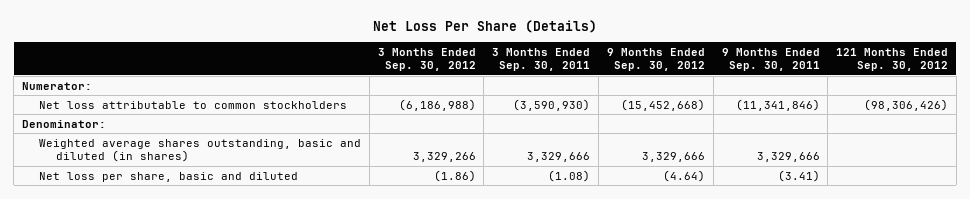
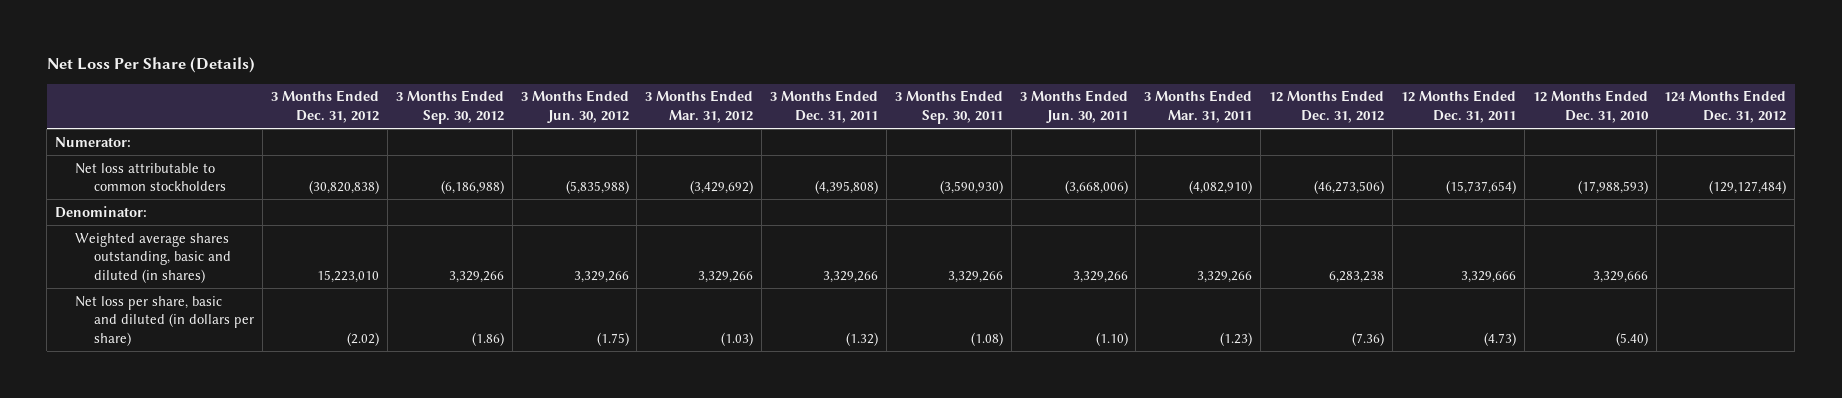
[606,47,705,71] 9 Months Ended Sep. 30, 2012 -> none
[721,47,820,71] 9 Months Ended Sep. 30, 2011 -> none
[836,47,949,71] 121 Months Ended Sep. 30, 2012 -> none
none -> [271,90,380,123] 3 Months Ended Dec. 31, 2012
none -> [520,90,629,123] 3 Months Ended Jun. 30, 2012
none -> [645,90,754,123] 3 Months Ended Mar. 31, 2012
none -> [770,90,879,123] 3 Months Ended Dec. 31, 2011
none -> [1019,90,1128,123] 3 Months Ended Jun. 30, 2011
none -> [1144,90,1253,123] 3 Months Ended Mar. 31, 2011
none -> [1269,90,1385,123] 12 Months Ended Dec. 31, 2012
none -> [1400,90,1516,123] 12 Months Ended Dec. 31, 2011
none -> [1532,90,1649,123] 12 Months Ended Dec. 31, 2010
none -> [1664,90,1787,123] 124 Months Ended Dec. 31, 2012
[527,152,591,163] 3,329,666 -> [947,270,1003,283] 3,329,266
[39,171,299,182] Net loss per share, basic and diluted -> [74,295,255,346] Net loss per share, basic and diluted (in dollars per share)

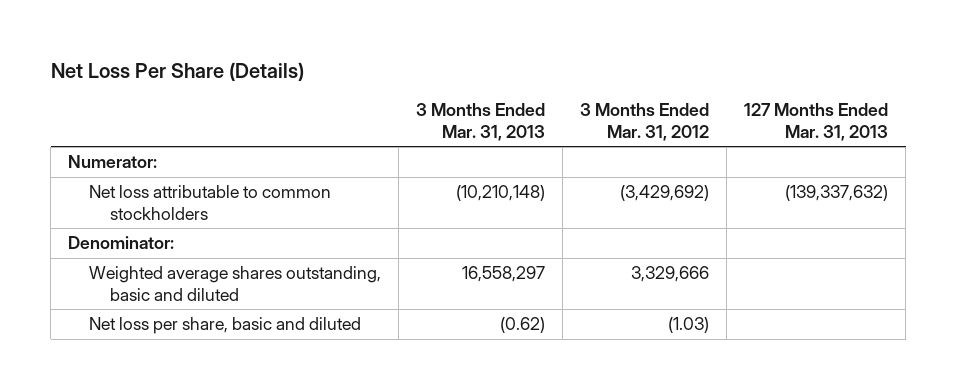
[271,90,380,123] 3 Months Ended Dec. 31, 2012 -> none
[395,90,504,124] 3 Months Ended Sep. 30, 2012 -> none
[520,90,629,123] 3 Months Ended Jun. 30, 2012 -> none
[770,90,879,123] 3 Months Ended Dec. 31, 2011 -> none
[894,90,1003,124] 3 Months Ended Sep. 30, 2011 -> none
[1019,90,1128,123] 3 Months Ended Jun. 30, 2011 -> none
[1144,90,1253,123] 3 Months Ended Mar. 31, 2011 -> none
[1269,90,1385,123] 12 Months Ended Dec. 31, 2012 -> none
[1400,90,1516,123] 12 Months Ended Dec. 31, 2011 -> none
[1532,90,1649,123] 12 Months Ended Dec. 31, 2010 -> none
[1664,90,1787,123] 124 Months Ended Dec. 31, 2012 -> none
none -> [416,103,546,141] 3 Months Ended Mar. 31, 2013
none -> [744,103,889,141] 127 Months Ended Mar. 31, 2013
[74,232,232,283] Weighted average shares outstanding, basic and diluted (in shares) -> [89,266,382,301] Weighted average shares outstanding, basic and diluted
[698,270,754,283] 3,329,266 -> [631,266,710,283] 3,329,666
[74,295,255,346] Net loss per share, basic and diluted (in dollars per share) -> [89,317,362,335] Net loss per share, basic and diluted

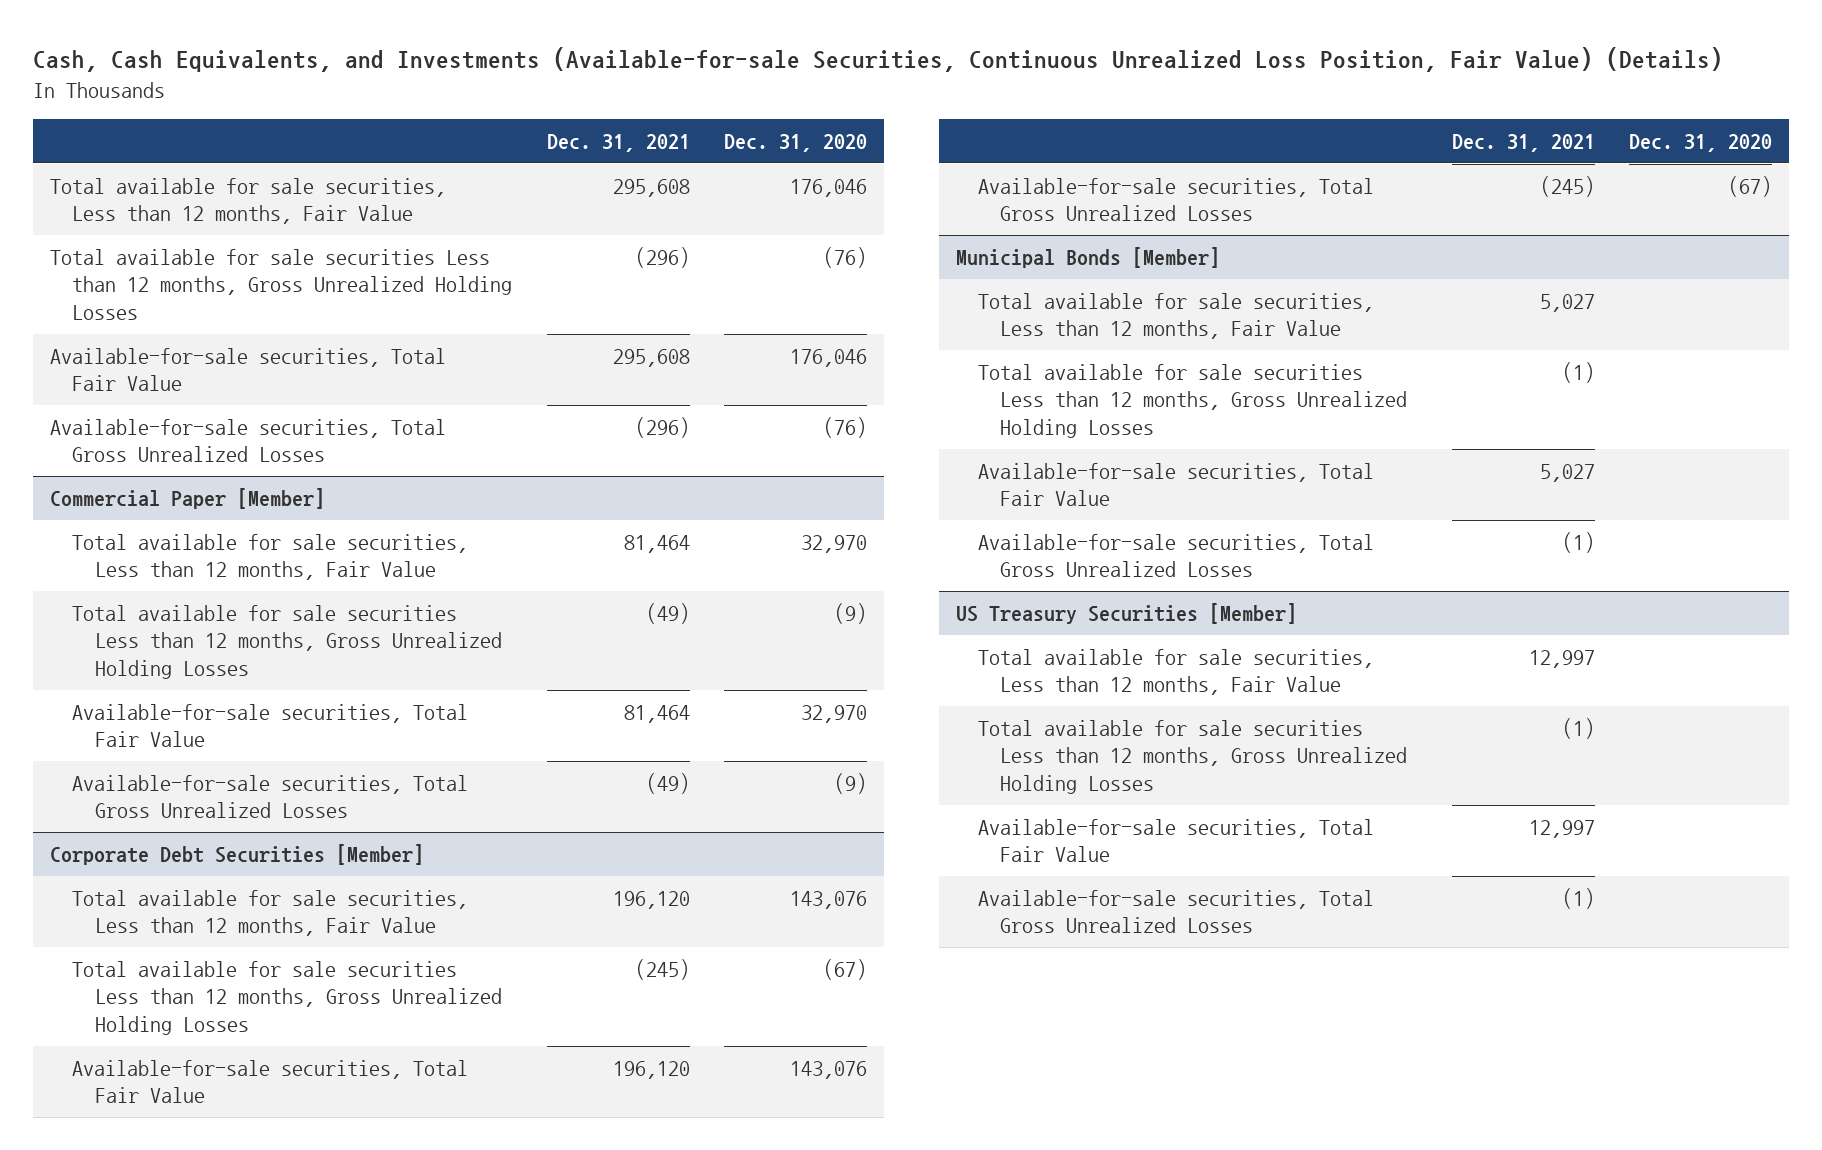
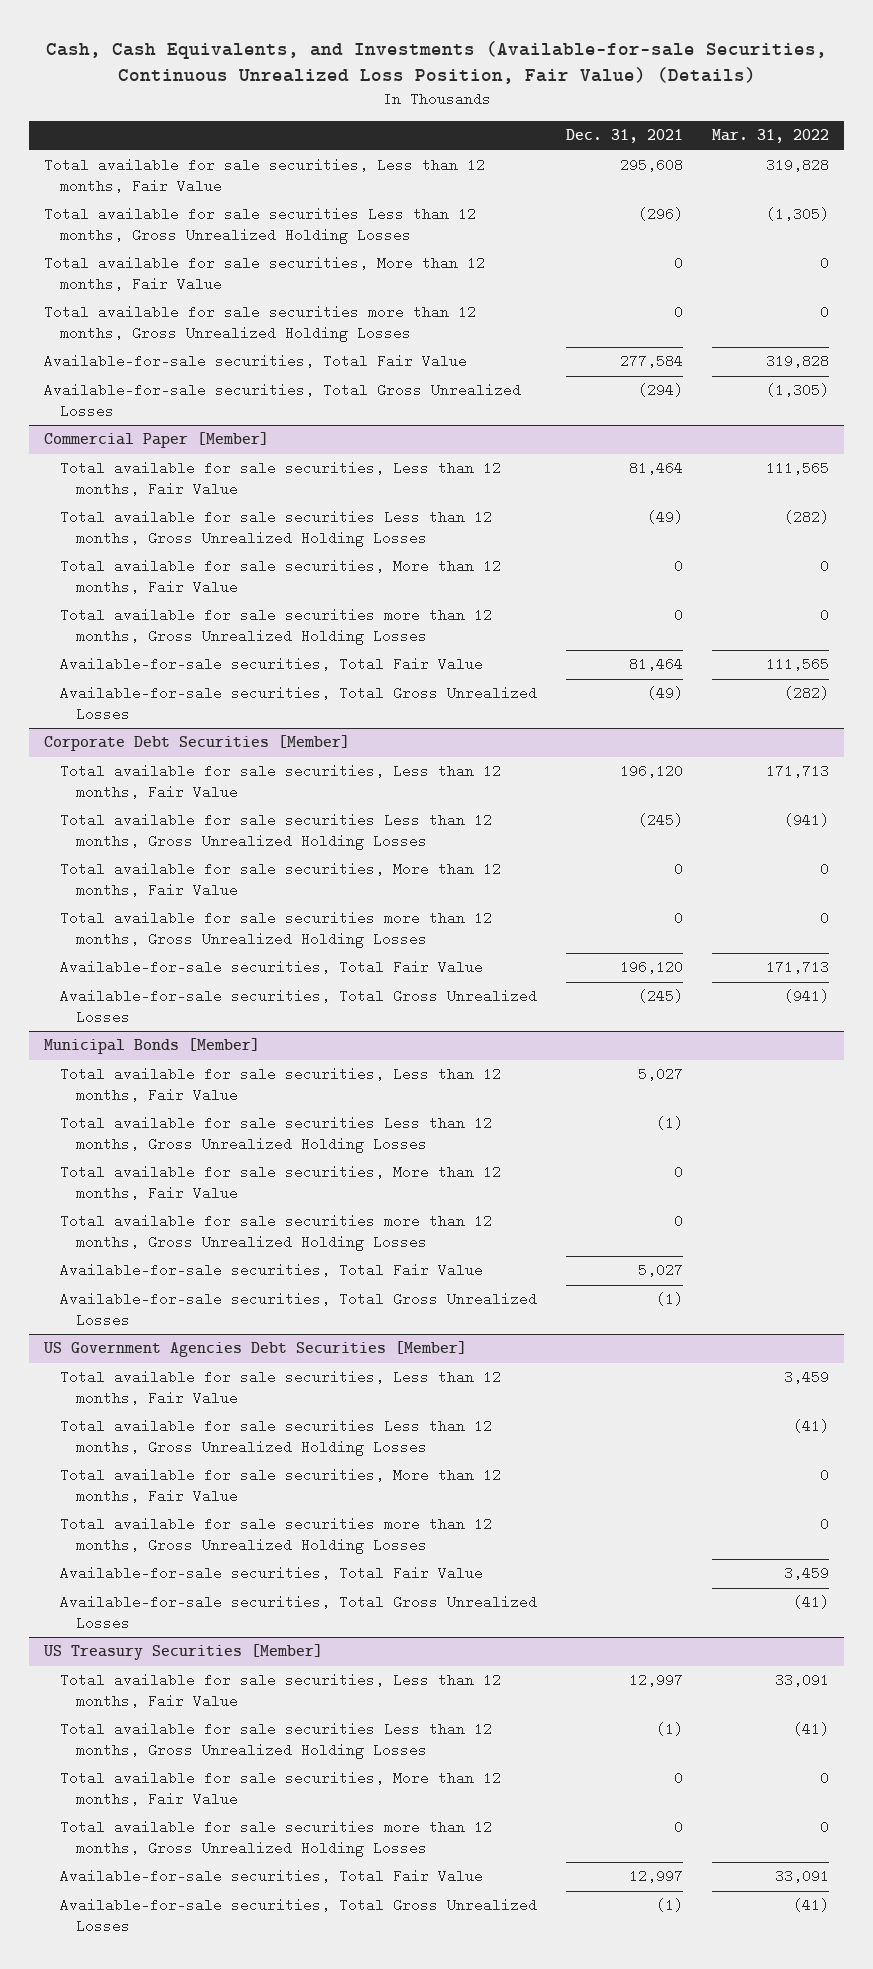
[723,133,867,152] Dec. 31, 2020 -> none
none -> [712,129,830,144] Mar. 31, 2022
none -> [43,256,485,292] Total available for sale securities, More than 12 months, Fair Value
none -> [43,305,476,343] Total available for sale securities more than 12 months, Gross Unrealized Holding Losses
[612,348,690,367] 295,608 -> [620,354,684,369] 277,584
[634,416,690,438] (296) -> [638,383,684,398] (294)
none -> [60,559,502,595] Total available for sale securities, More than 12 months, Fair Value
none -> [60,608,493,646] Total available for sale securities more than 12 months, Gross Unrealized Holding Losses
none -> [60,862,502,898] Total available for sale securities, More than 12 months, Fair Value
none -> [60,911,493,949] Total available for sale securities more than 12 months, Gross Unrealized Holding Losses
none -> [60,1165,502,1201] Total available for sale securities, More than 12 months, Fair Value
none -> [60,1214,493,1252] Total available for sale securities more than 12 months, Gross Unrealized Holding Losses
none -> [42,1341,467,1358] US Government Agencies Debt Securities [Member]
none -> [60,1370,502,1406] Total available for sale securities, Less than 12 months, Fair Value
none -> [60,1419,493,1457] Total available for sale securities Less than 12 months, Gross Unrealized Holding Losses
none -> [60,1468,502,1504] Total available for sale securities, More than 12 months, Fair Value
none -> [60,1517,493,1555] Total available for sale securities more than 12 months, Gross Unrealized Holding Losses
none -> [60,1566,484,1581] Available-for-sale securities, Total Fair Value
none -> [60,1595,538,1631] Available-for-sale securities, Total Gross Unrealized Losses
none -> [60,1771,502,1807] Total available for sale securities, More than 12 months, Fair Value
none -> [60,1820,493,1858] Total available for sale securities more than 12 months, Gross Unrealized Holding Losses

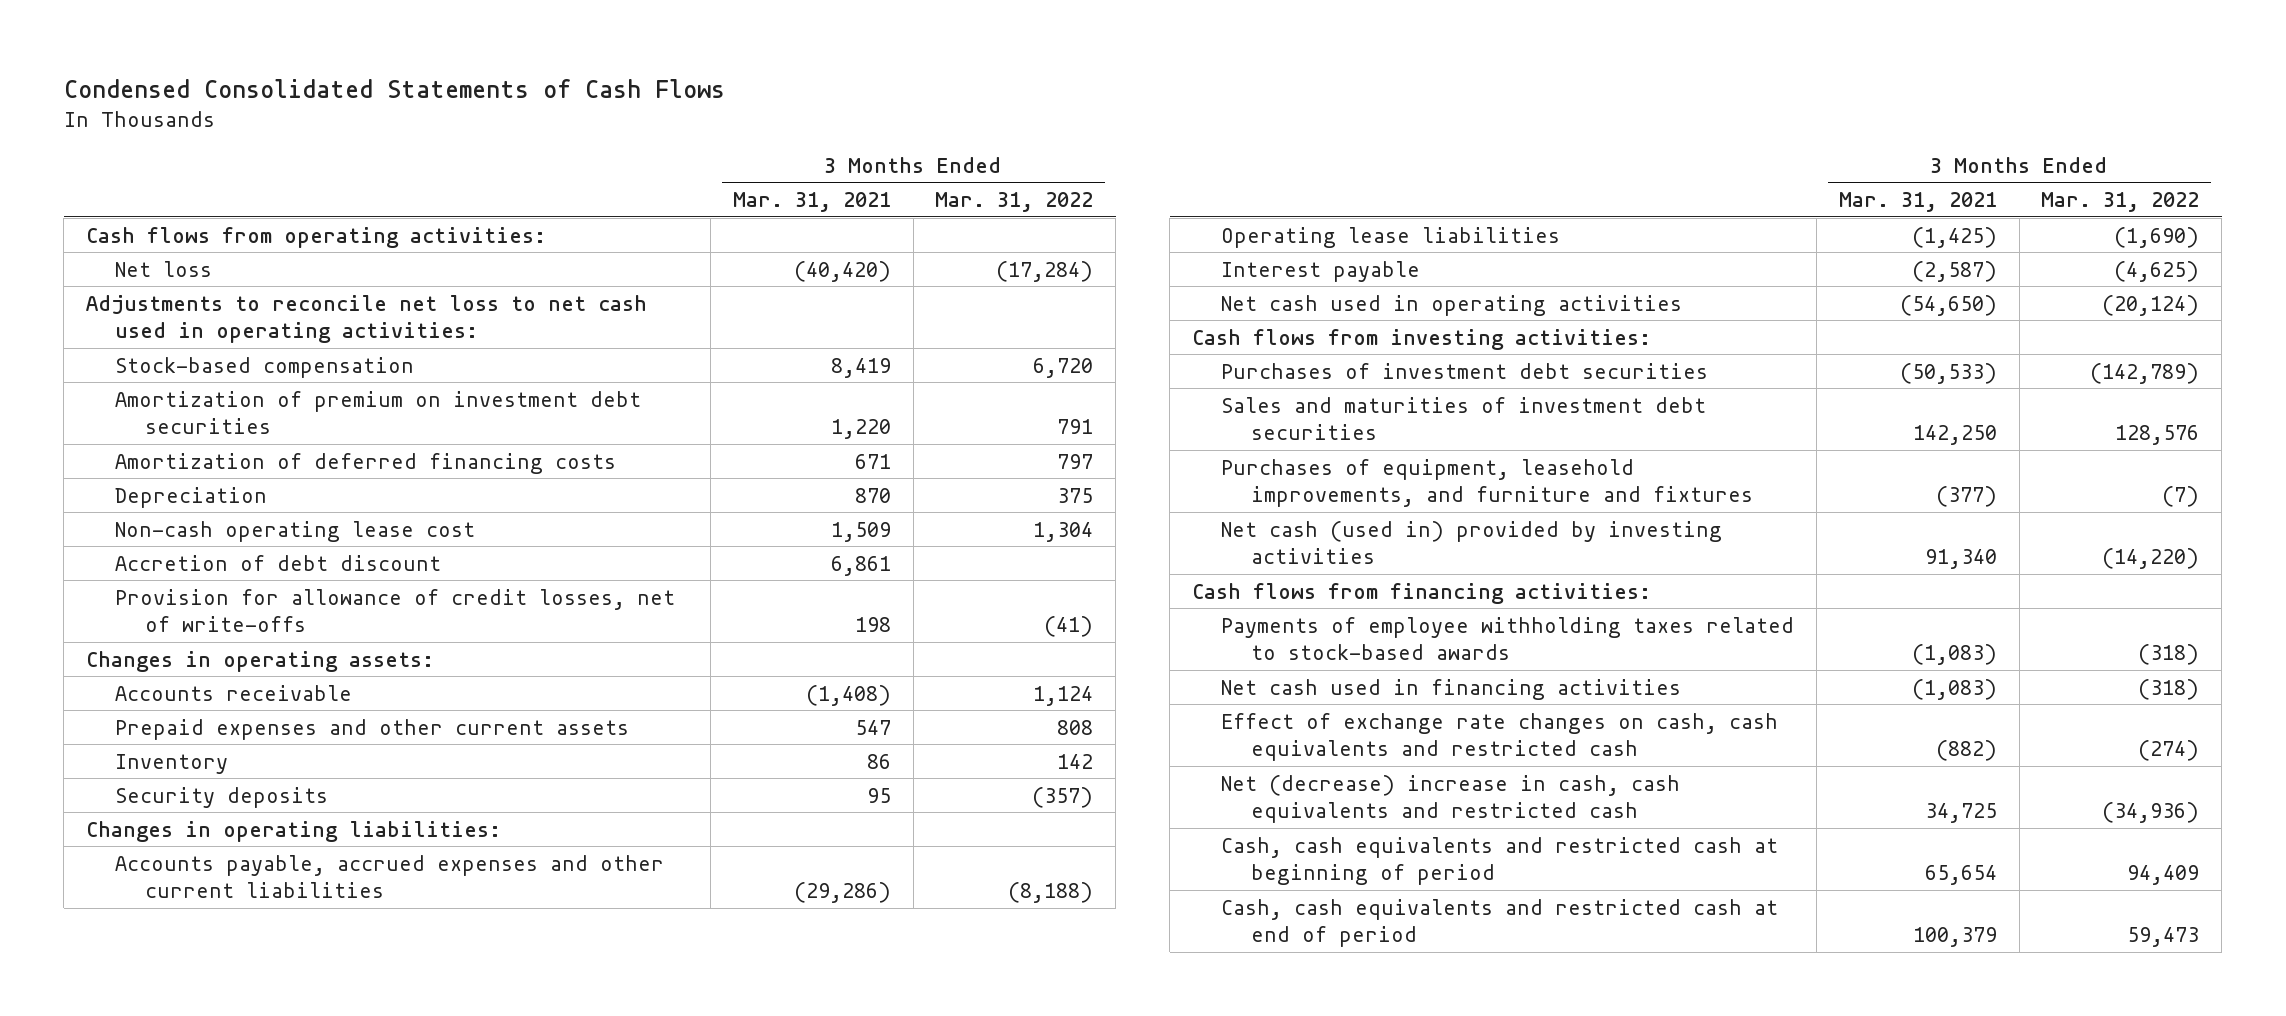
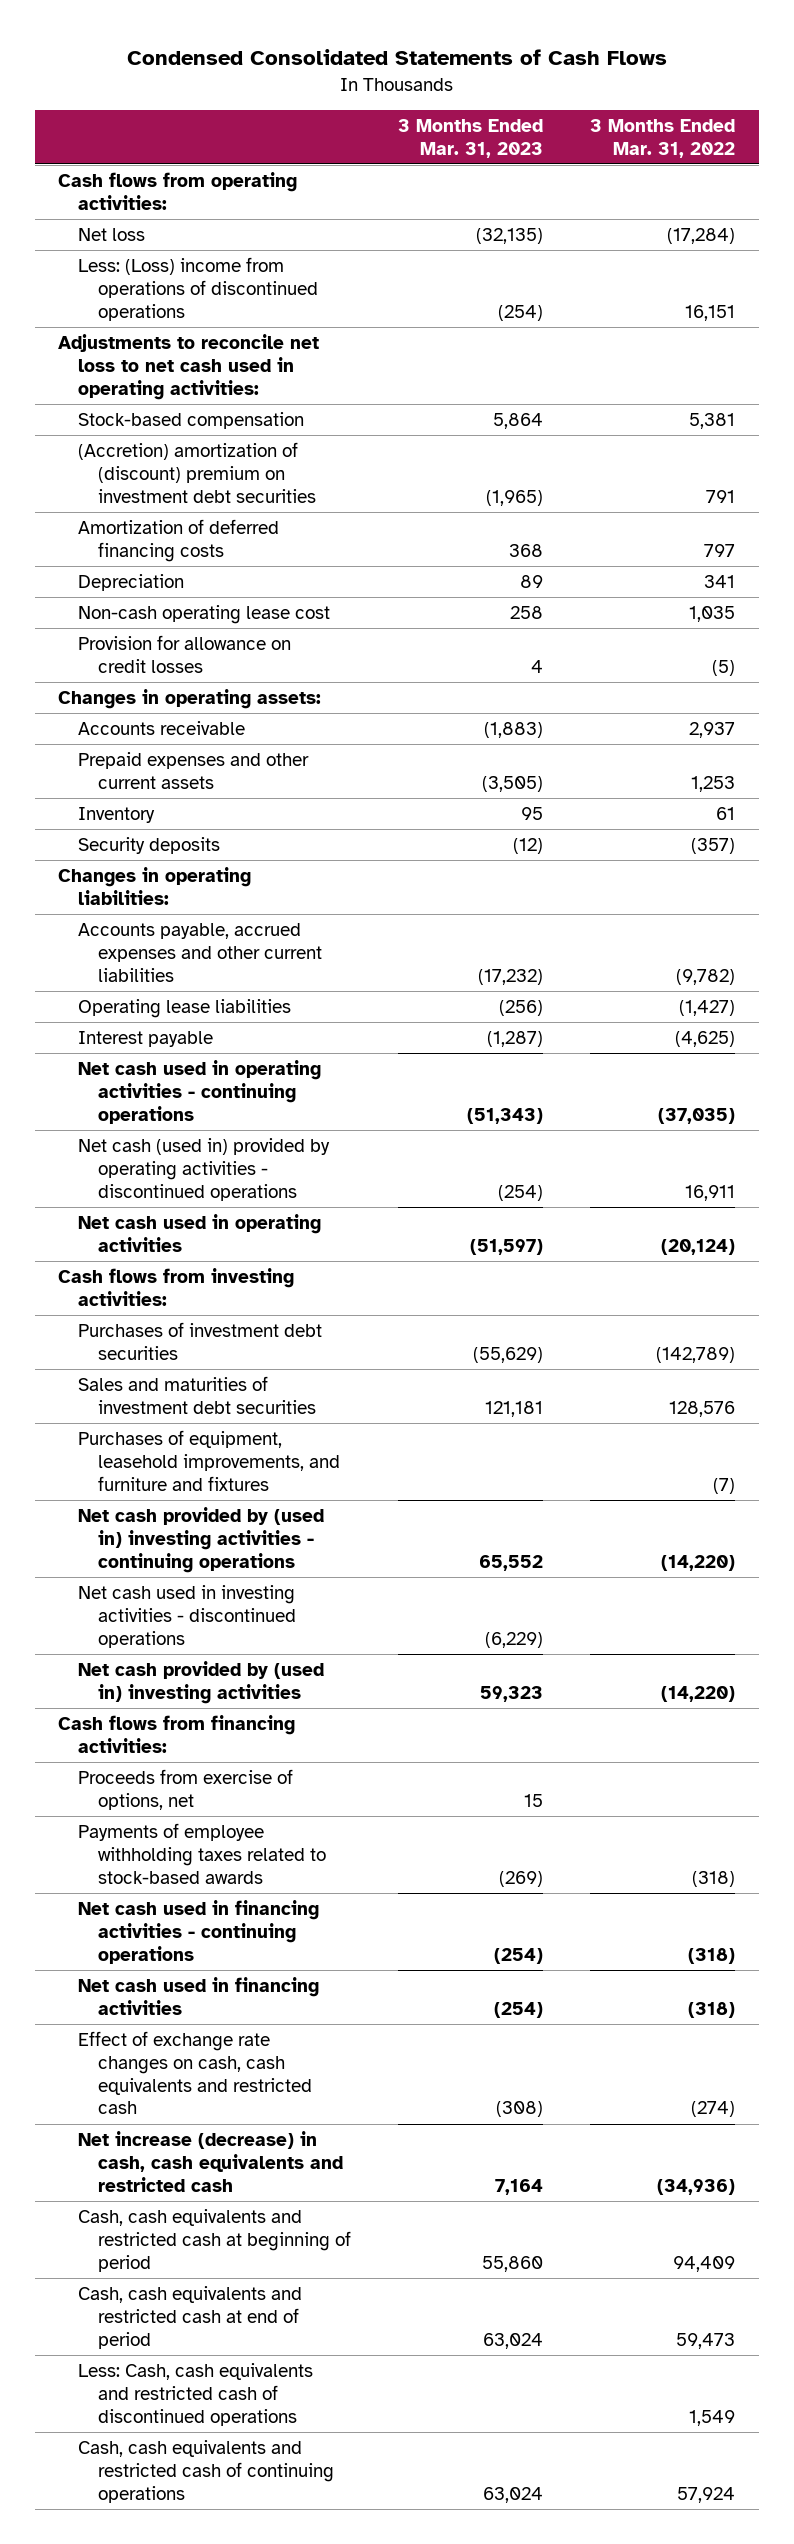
[732,192,891,213] Mar. 31, 2021 -> none
none -> [398,119,544,158] 3 Months Ended Mar. 31, 2023
none -> [78,257,319,321] Less: (Loss) income from operations of discontinued operations
[1033,357,1094,378] 6,720 -> [689,413,736,430] 5,381
[115,390,642,435] Amortization of premium on investment debt securities -> [78,442,317,503] (Accretion) amortization of (discount) premium on investment debt securities
[115,554,442,571] Accretion of debt discount -> none
[1057,487,1094,503] 375 -> [704,575,736,589] 341
[1033,521,1094,542] 1,304 -> [689,606,736,623] 1,035
[115,588,676,633] Provision for allowance of credit losses, net of write-offs -> [78,635,292,673] Provision for allowance on credit losses
[1044,616,1094,638] (41) -> [712,659,736,676] (5)
[1033,685,1094,706] 1,124 -> [689,722,736,739] 2,937
[1057,719,1094,735] 808 -> [691,775,736,792] 1,253
[1057,753,1094,769] 142 -> [716,807,736,821] 61
[1008,882,1094,904] (8,188) -> [676,968,736,985] (9,782)
[2114,226,2200,248] (1,690) -> [679,1000,736,1017] (1,427)
none -> [78,1060,322,1124] Net cash used in operating activities - continuing operations
none -> [78,1138,331,1201] Net cash (used in) provided by operating activities - discontinued operations
none -> [78,1507,325,1573] Net cash provided by (used in) investing activities - continuing operations
none -> [78,1585,297,1648] Net cash used in investing activities - discontinued operations
[1221,520,1723,565] Net cash (used in) provided by investing activities -> [78,1661,325,1704] Net cash provided by (used in) investing activities
none -> [78,1769,294,1810] Proceeds from exercise of options, net
none -> [78,1900,320,1964] Net cash used in financing activities - continuing operations
[1221,774,1681,824] Net (decrease) increase in cash, cash equivalents and restricted cash -> [78,2131,344,2192] Net increase (decrease) in cash, cash equivalents and restricted cash
none -> [78,2363,314,2426] Less: Cash, cash equivalents and restricted cash of discontinued operations
none -> [78,2440,335,2503] Cash, cash equivalents and restricted cash of continuing operations

